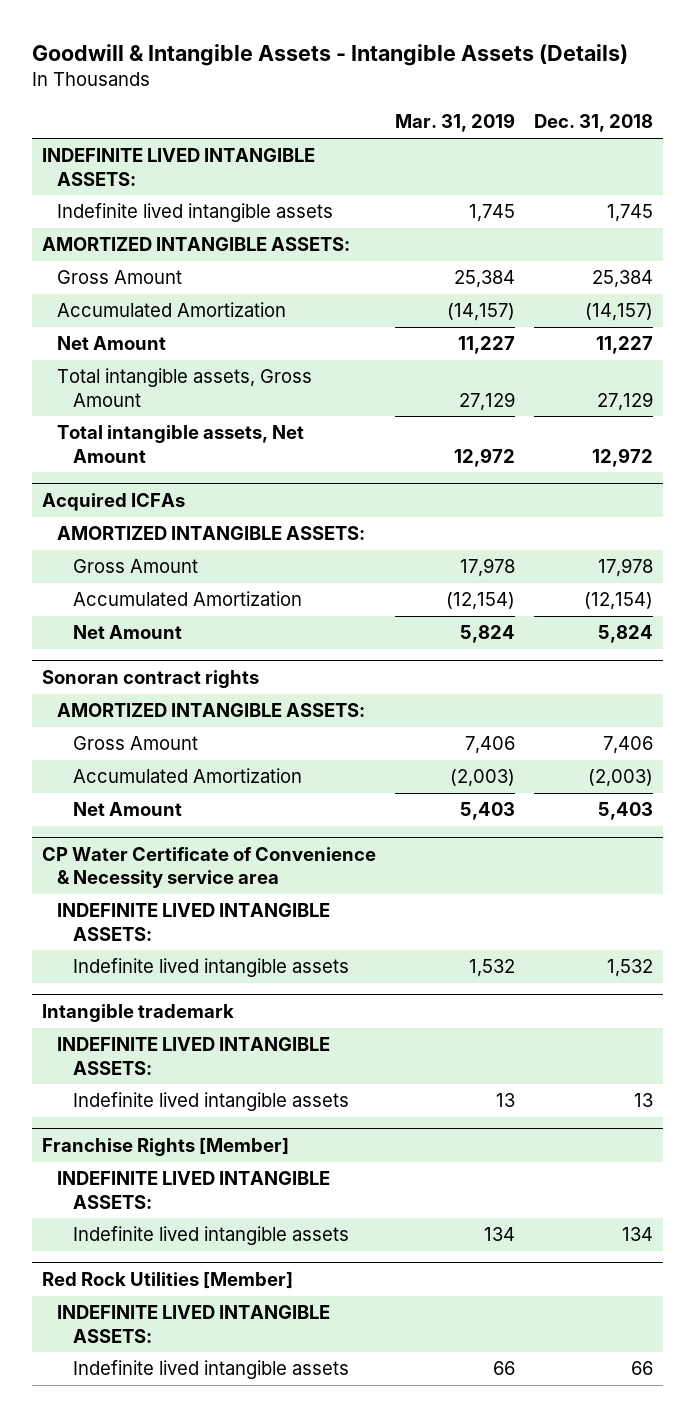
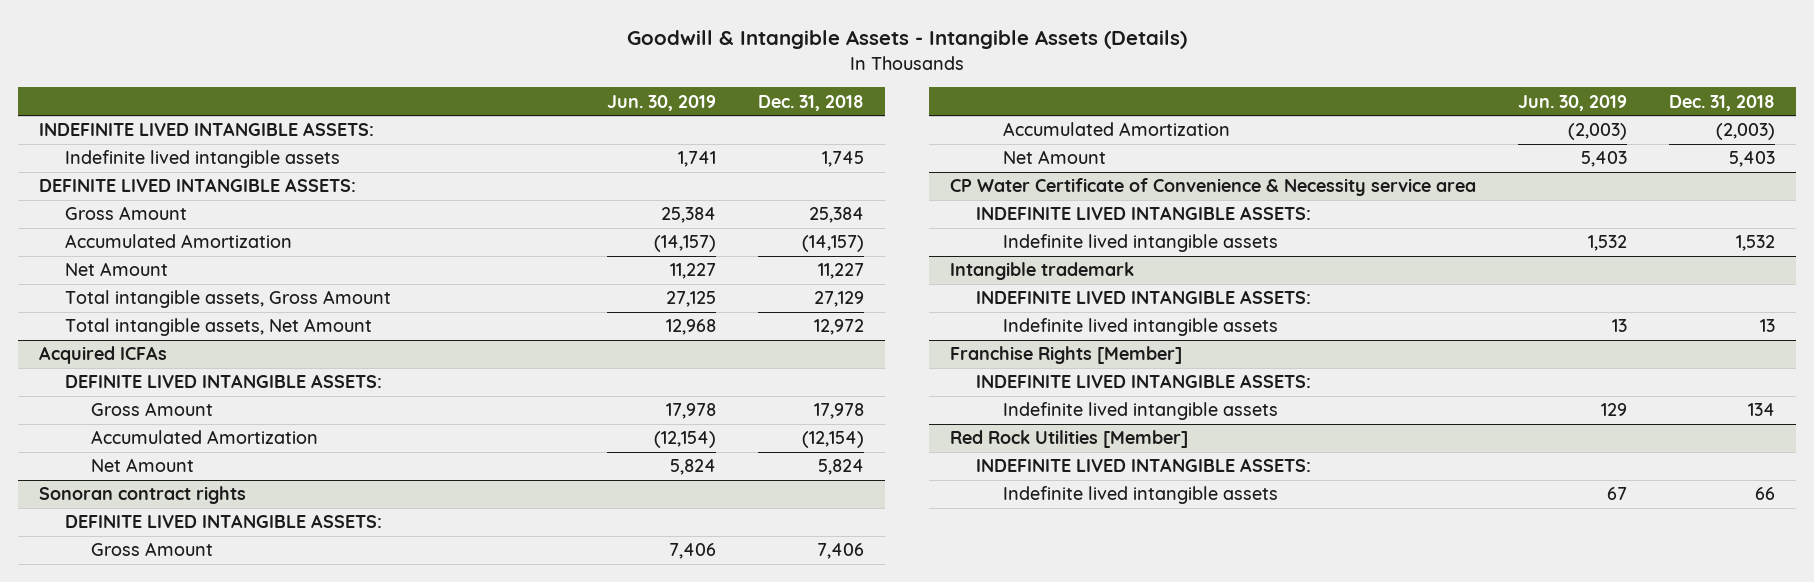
[395,113,516,133] Mar. 31, 2019 -> none
none -> [606,94,716,111] Jun. 30, 2019
[41,237,350,252] AMORTIZED INTANGIBLE ASSETS: -> [38,178,356,193] DEFINITE LIVED INTANGIBLE ASSETS:
[57,526,366,541] AMORTIZED INTANGIBLE ASSETS: -> [64,374,382,389] DEFINITE LIVED INTANGIBLE ASSETS:
[57,703,366,718] AMORTIZED INTANGIBLE ASSETS: -> [64,514,382,529] DEFINITE LIVED INTANGIBLE ASSETS:

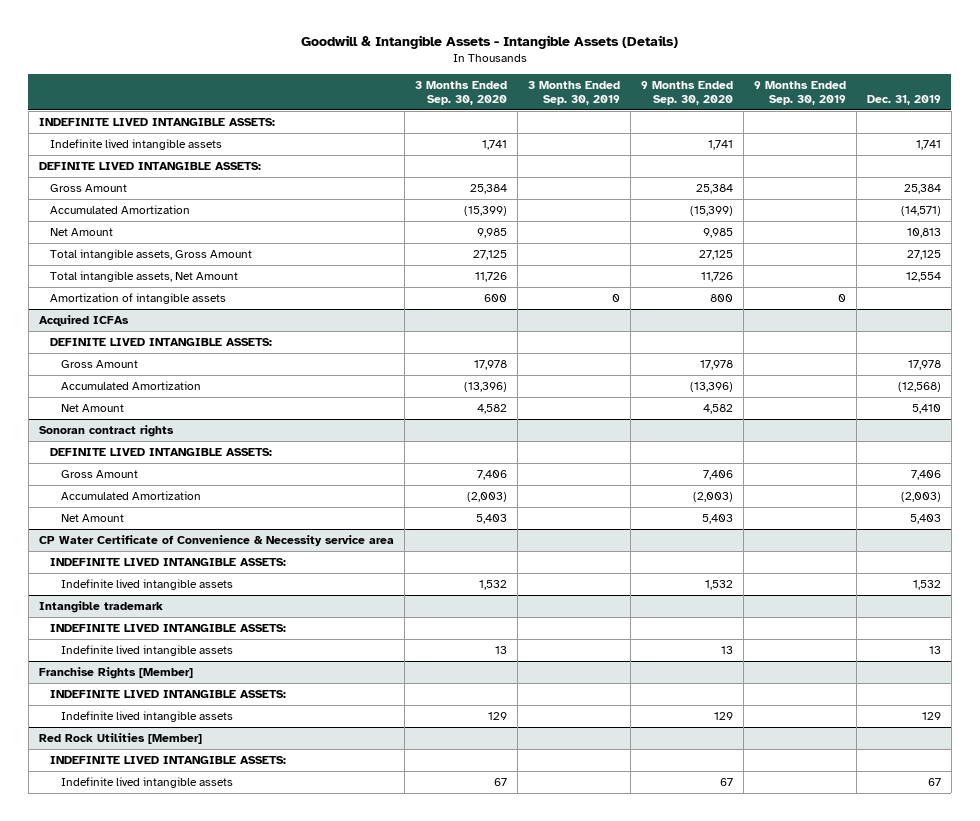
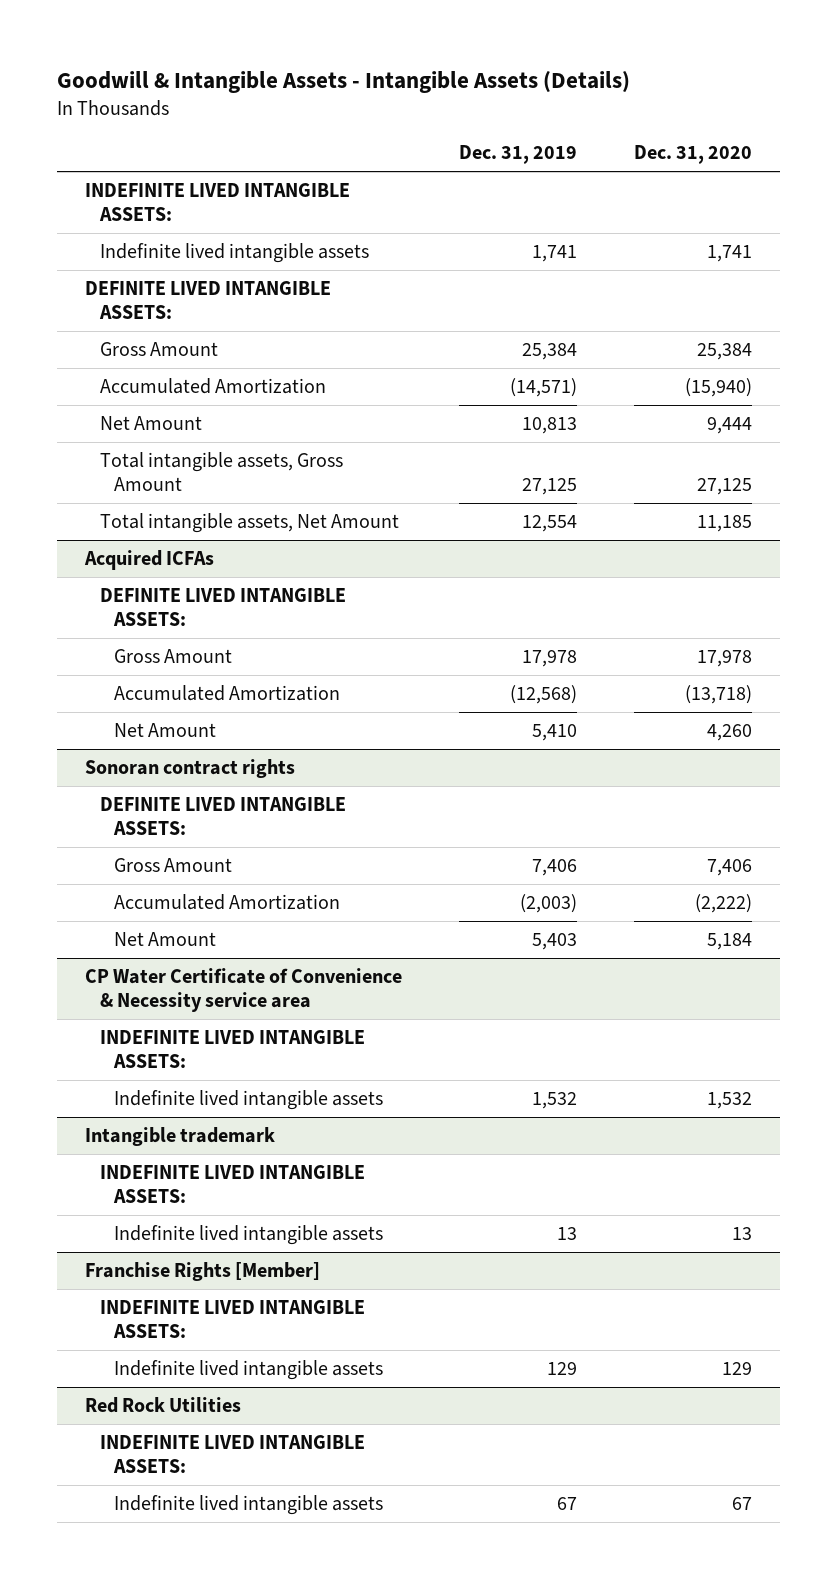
[414,80,507,105] 3 Months Ended Sep. 30, 2020 -> none
[527,80,620,105] 3 Months Ended Sep. 30, 2019 -> none
[640,80,733,105] 9 Months Ended Sep. 30, 2020 -> none
[753,80,846,105] 9 Months Ended Sep. 30, 2019 -> none
none -> [633,145,752,165] Dec. 31, 2020
[49,292,226,304] Amortization of intangible assets -> none
[38,732,202,744] Red Rock Utilities [Member] -> [85,1397,242,1414] Red Rock Utilities

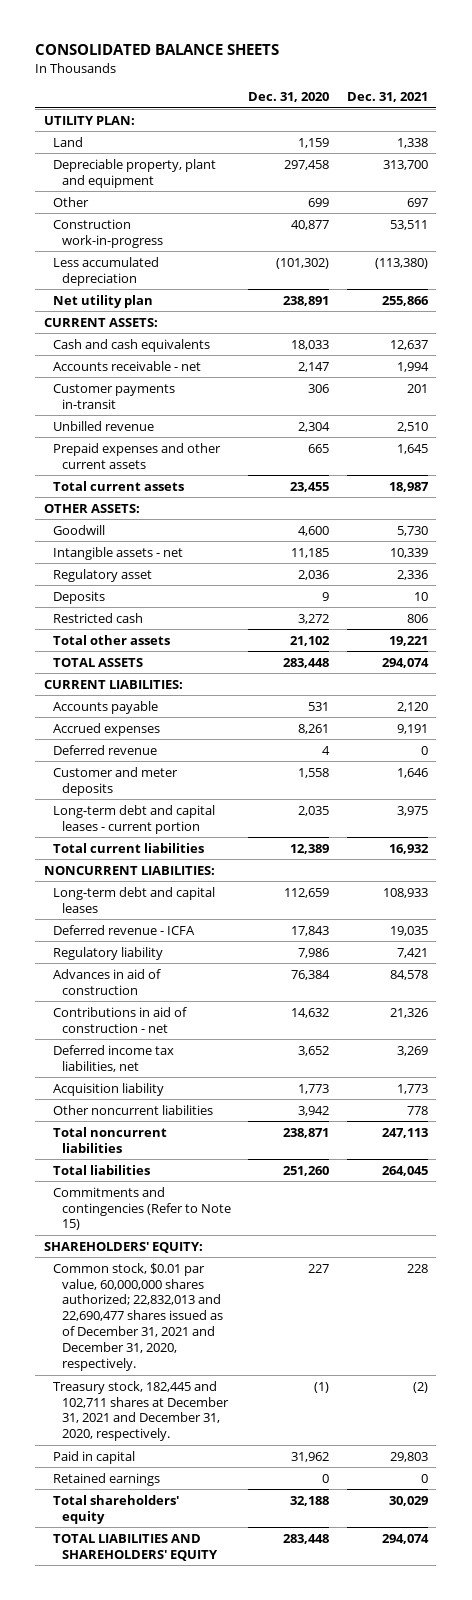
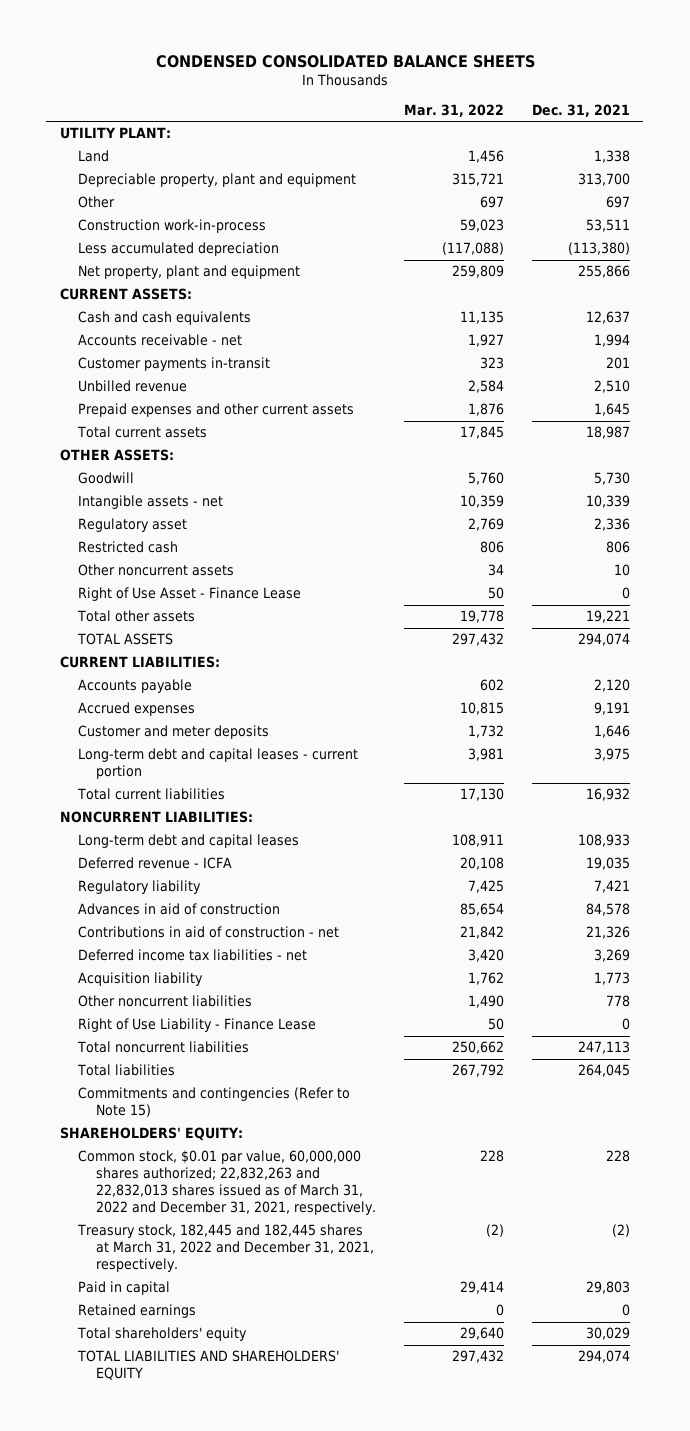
[35,44,280,56] CONSOLIDATED BALANCE SHEETS -> [155,54,535,68] CONDENSED CONSOLIDATED BALANCE SHEETS
[248,92,330,103] Dec. 31, 2020 -> none
none -> [403,103,504,117] Mar. 31, 2022
[43,115,135,125] UTILITY PLAN: -> [59,127,171,140] UTILITY PLANT:
[52,218,163,248] Construction work-in-progress -> [78,219,267,234] Construction work-in-process
[52,294,153,308] Net utility plan -> [78,265,301,280] Net property, plant and equipment
[52,590,105,604] Deposits -> none
none -> [78,564,235,577] Other noncurrent assets
none -> [78,587,302,602] Right of Use Asset - Finance Lease
[52,744,157,755] Deferred revenue -> none
[52,1044,174,1072] Deferred income tax liabilities, net -> [78,949,308,962] Deferred income tax liabilities - net
none -> [78,1018,317,1033] Right of Use Liability - Finance Lease
[52,1262,223,1371] Common stock, $0.01 par value, 60,000,000 shares authorized; 22,832,013 and 22,690,477 shares issued as of December 31, 2021 and December 31, 2020, respectively. -> [78,1150,377,1216] Common stock, $0.01 par value, 60,000,000 shares authorized; 22,832,263 and 22,832,013 shares issued as of March 31, 2022 and December 31, 2021, respectively.
[52,1380,229,1442] Treasury stock, 182,445 and 102,711 shares at December 31, 2021 and December 31, 2020, respectively. -> [77,1224,375,1273] Treasury stock, 182,445 and 182,445 shares at March 31, 2022 and December 31, 2021, respectively.

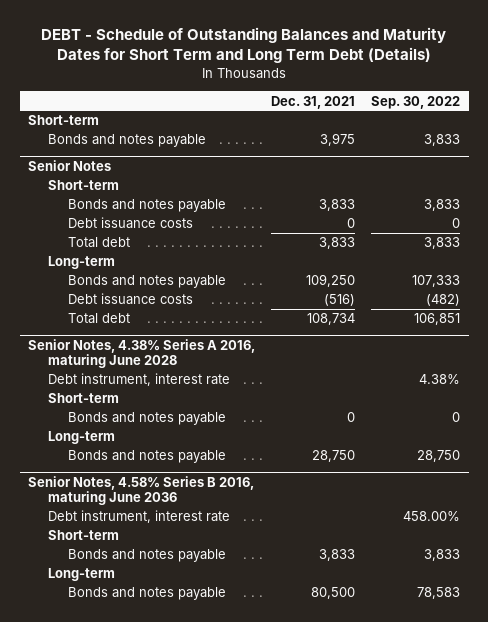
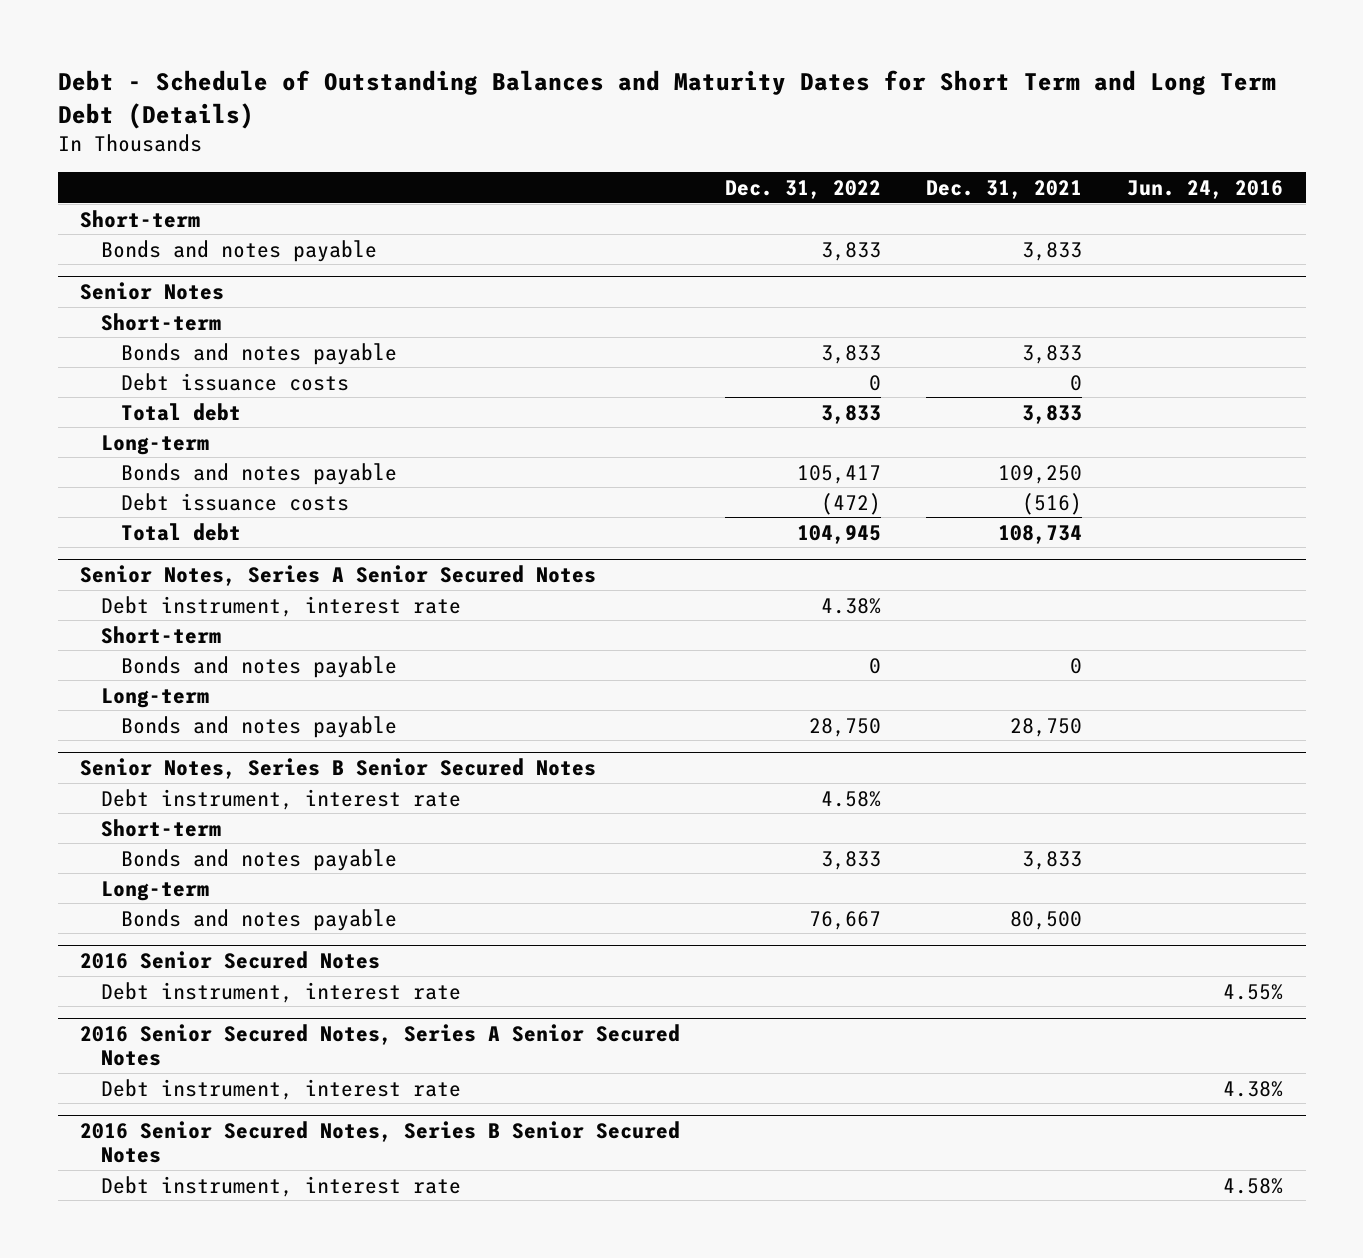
[41,27,447,64] DEBT - Schedule of Outstanding Balances and Maturity Dates for Short Term and Long Term Debt (Details) -> [57,70,1276,130] Debt - Schedule of Outstanding Balances and Maturity Dates for Short Term and Long Term Debt (Details)
[371,95,461,109] Sep. 30, 2022 -> none
none -> [725,179,882,199] Dec. 31, 2022
none -> [1127,179,1284,199] Jun. 24, 2016
[320,133,356,147] 3,975 -> [1022,241,1083,261] 3,833
[27,338,255,368] Senior Notes, 4.38% Series A 2016, maturing June 2028 -> none
none -> [80,564,597,586] Senior Notes, Series A Senior Secured Notes
[27,475,254,505] Senior Notes, 4.58% Series B 2016, maturing June 2036 -> none
none -> [80,757,597,779] Senior Notes, Series B Senior Secured Notes
none -> [80,950,381,969] 2016 Senior Secured Notes
none -> [100,981,461,1003] Debt instrument, interest rate
none -> [80,1023,681,1067] 2016 Senior Secured Notes, Series A Senior Secured Notes
none -> [100,1078,461,1100] Debt instrument, interest rate
none -> [80,1120,681,1164] 2016 Senior Secured Notes, Series B Senior Secured Notes
none -> [100,1175,461,1197] Debt instrument, interest rate

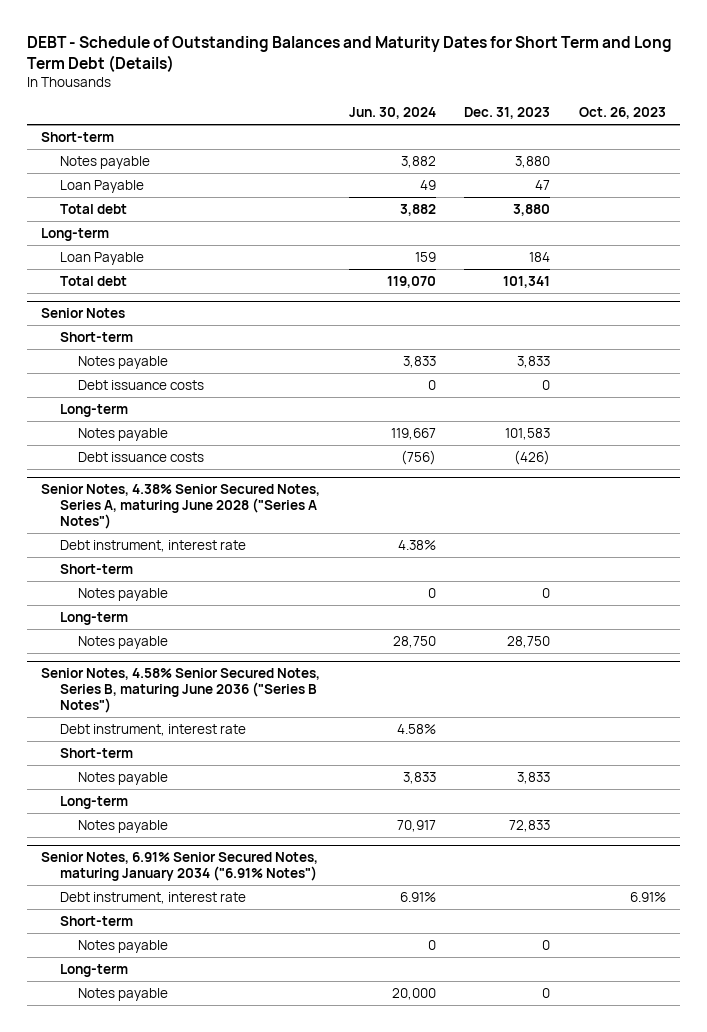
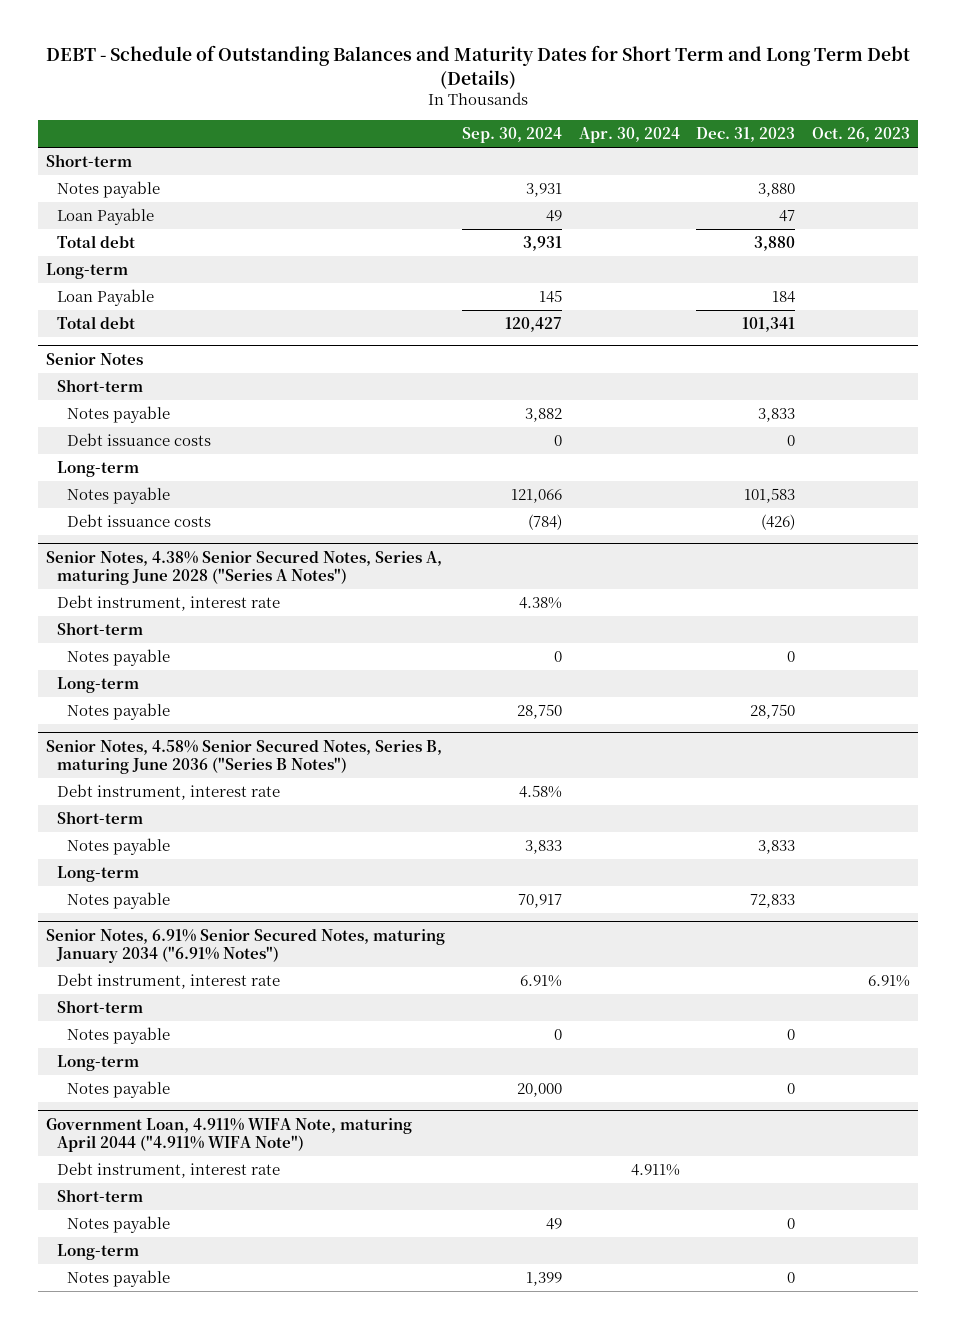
[348,107,436,120] Jun. 30, 2024 -> none
none -> [461,127,562,144] Sep. 30, 2024
none -> [578,127,680,144] Apr. 30, 2024
none -> [46,1118,413,1152] Government Loan, 4.911% WIFA Note, maturing April 2044 ("4.911% WIFA Note")
none -> [56,1162,280,1179] Debt instrument, interest rate
none -> [56,1189,143,1203] Short-term
none -> [67,1216,171,1234] Notes payable
none -> [56,1244,139,1261] Long-term
none -> [67,1270,171,1288] Notes payable

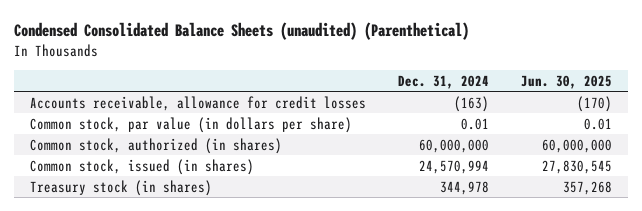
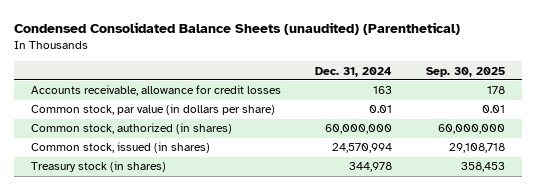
[520,74,612,89] Jun. 30, 2025 -> none
none -> [426,66,506,77] Sep. 30, 2025
[453,95,489,112] (163) -> [373,86,393,95] 163

